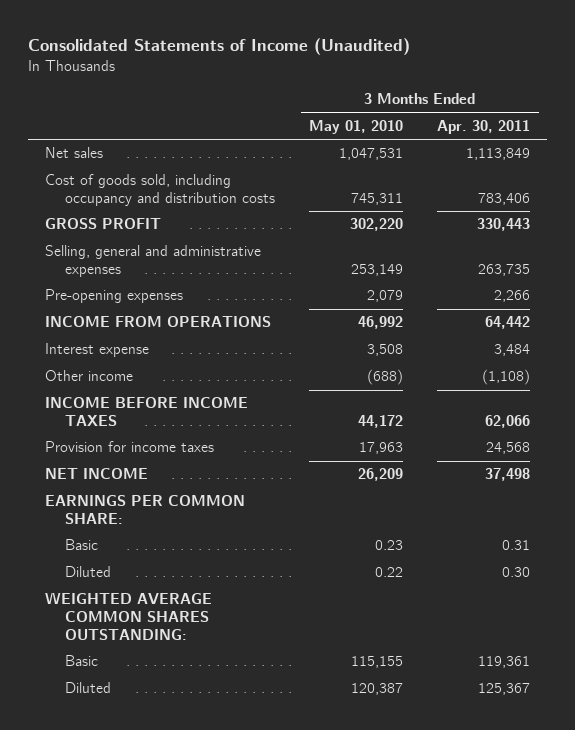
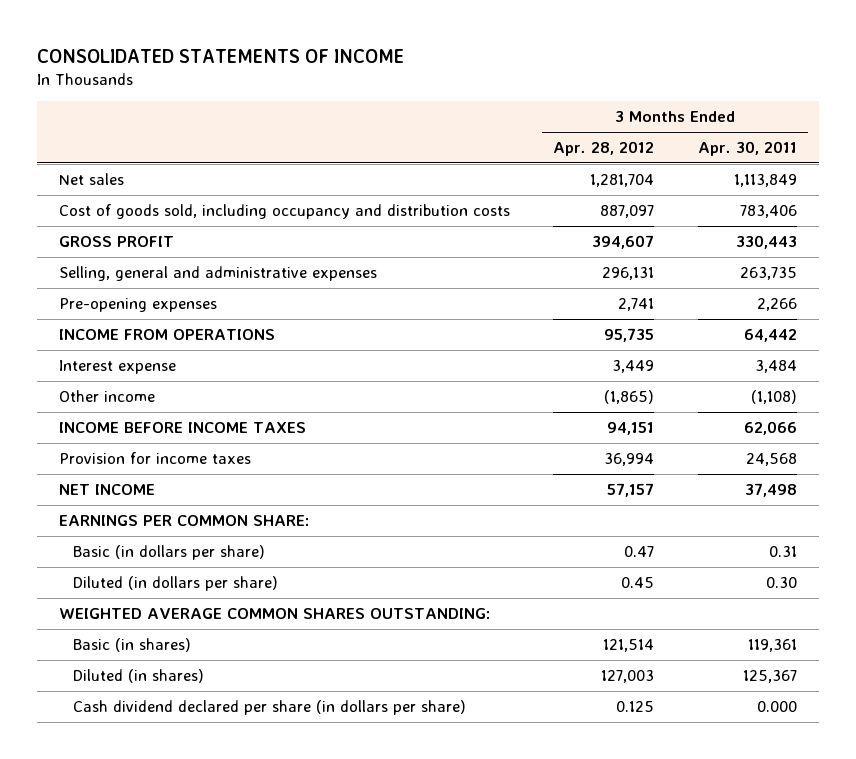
[27,37,410,55] Consolidated Statements of Income (Unaudited) -> [36,48,404,63] CONSOLIDATED STATEMENTS OF INCOME
[309,119,404,134] May 01, 2010 -> none
none -> [553,141,655,157] Apr. 28, 2012
[65,539,99,551] Basic -> [73,544,266,560] Basic (in dollars per share)
[65,566,112,578] Diluted -> [73,575,279,591] Diluted (in dollars per share)
[65,655,99,667] Basic -> [73,637,192,652] Basic (in shares)
[65,682,112,694] Diluted -> [73,668,205,683] Diluted (in shares)
none -> [73,699,467,715] Cash dividend declared per share (in dollars per share)

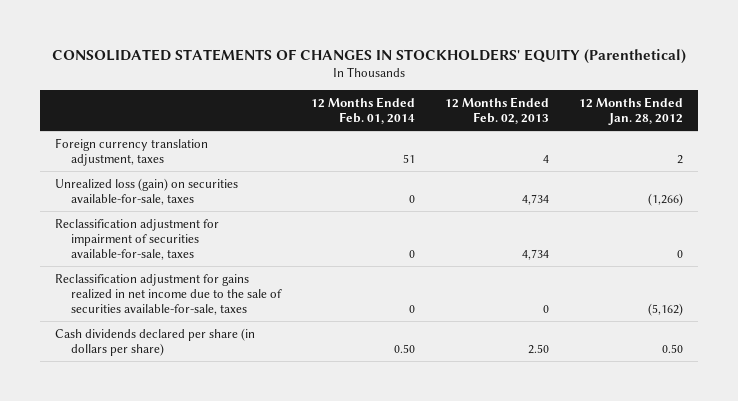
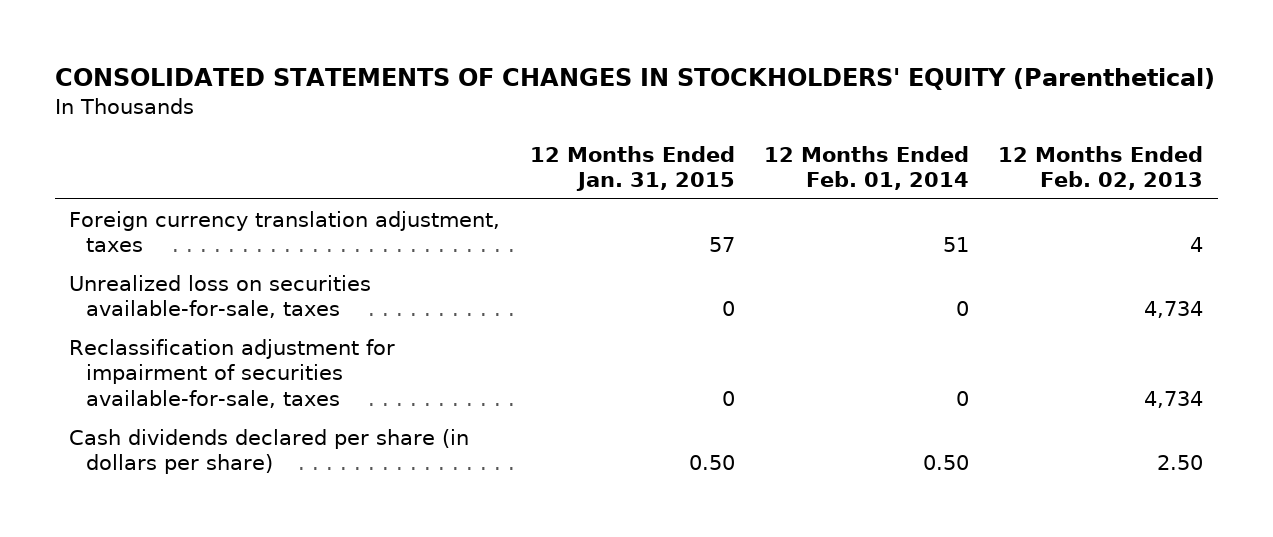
[578,96,683,125] 12 Months Ended Jan. 28, 2012 -> none
none -> [529,145,735,191] 12 Months Ended Jan. 31, 2015
[54,177,238,205] Unrealized loss (gain) on securities available-for-sale, taxes -> [69,274,372,319] Unrealized loss on securities available-for-sale, taxes
[54,273,282,315] Reclassification adjustment for gains realized in net income due to the sale of securities available-for-sale, taxes -> none

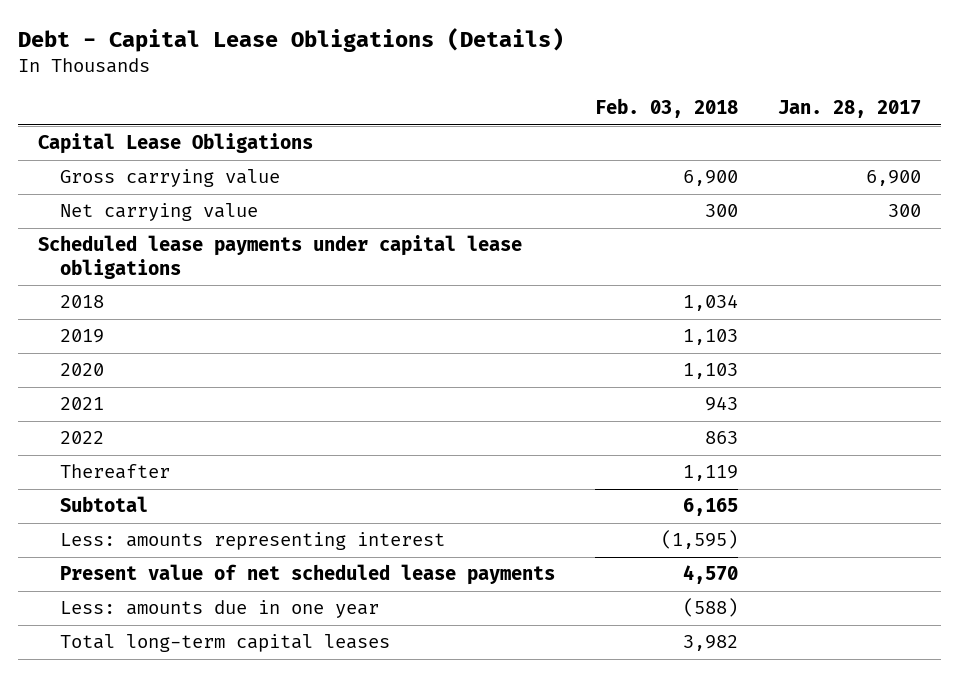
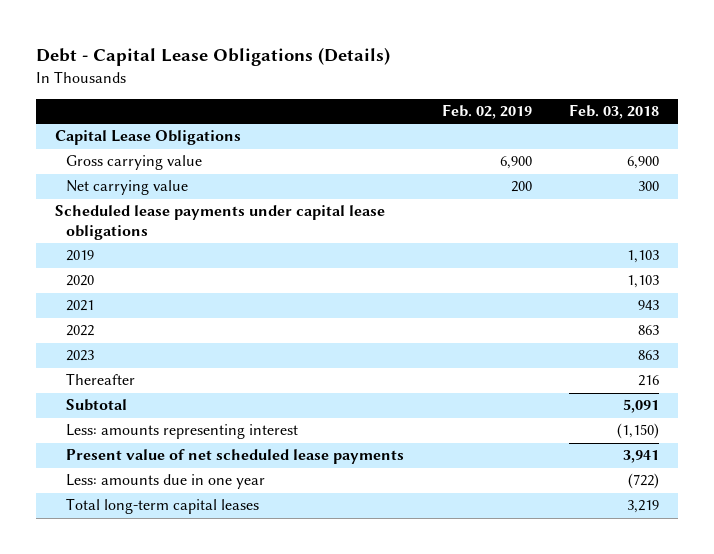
[778,100,922,119] Jan. 28, 2017 -> none
none -> [441,104,532,120] Feb. 02, 2019
[60,295,105,309] 2018 -> none
none -> [66,350,95,362] 2023
[683,465,739,482] 1,119 -> [638,375,660,387] 216
[683,498,739,517] 6,165 -> [623,399,660,414] 5,091
[661,530,739,550] (1,595) -> [617,423,660,440] (1,150)
[683,565,739,585] 4,570 -> [623,450,660,464] 3,941
[683,598,739,618] (588) -> [628,473,660,490] (722)
[683,635,739,652] 3,982 -> [627,500,660,514] 3,219

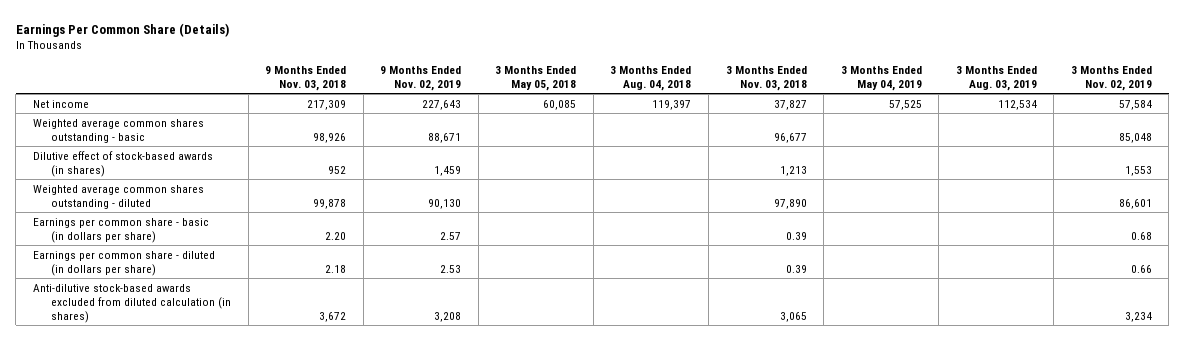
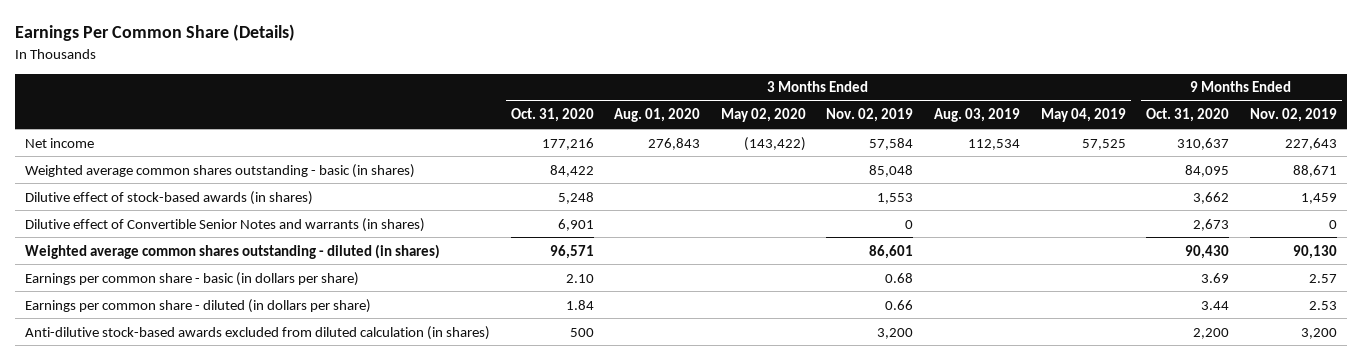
[265,65,347,91] 9 Months Ended Nov. 03, 2018 -> none
[495,65,577,91] 3 Months Ended May 05, 2018 -> none
[610,65,692,91] 3 Months Ended Aug. 04, 2018 -> none
[725,65,807,91] 3 Months Ended Nov. 03, 2018 -> none
none -> [510,108,594,123] Oct. 31, 2020
none -> [614,108,701,123] Aug. 01, 2020
none -> [720,108,806,123] May 02, 2020
none -> [1146,108,1230,123] Oct. 31, 2020
[32,118,204,143] Weighted average common shares outstanding - basic -> [25,163,416,178] Weighted average common shares outstanding - basic (in shares)
none -> [25,217,426,232] Dilutive effect of Convertible Senior Notes and warrants (in shares)
[32,184,204,209] Weighted average common shares outstanding - diluted -> [25,243,441,259] Weighted average common shares outstanding - diluted (in shares)
[434,311,462,322] 3,208 -> [1300,327,1337,339] 3,200
[1124,311,1152,322] 3,234 -> [877,327,914,339] 3,200

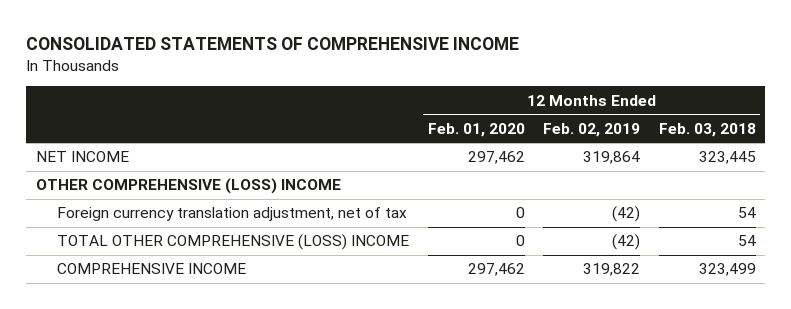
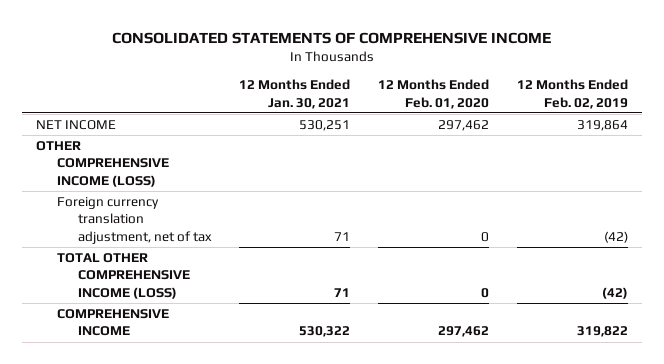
[658,122,756,137] Feb. 03, 2018 -> none
none -> [238,79,350,109] 12 Months Ended Jan. 30, 2021
[35,178,341,195] OTHER COMPREHENSIVE (LOSS) INCOME -> [35,141,169,187] OTHER COMPREHENSIVE INCOME (LOSS)
[57,234,410,251] TOTAL OTHER COMPREHENSIVE (LOSS) INCOME -> [56,253,190,299] TOTAL OTHER COMPREHENSIVE INCOME (LOSS)

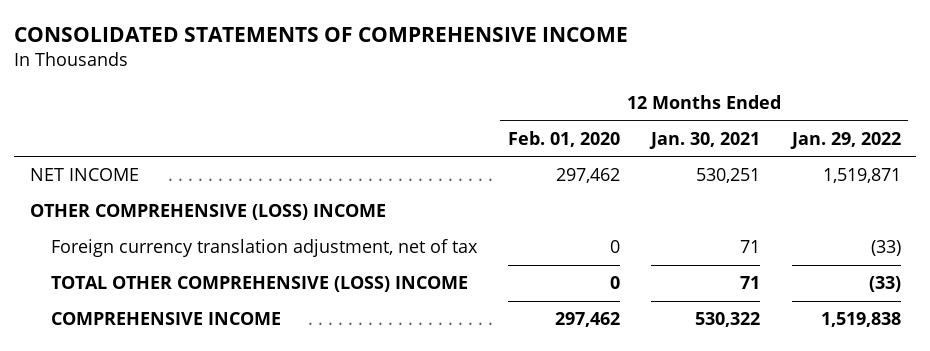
[517,79,629,109] 12 Months Ended Feb. 02, 2019 -> none
none -> [789,131,901,149] Jan. 29, 2022
[35,141,169,187] OTHER COMPREHENSIVE INCOME (LOSS) -> [29,204,386,221] OTHER COMPREHENSIVE (LOSS) INCOME
[56,253,190,299] TOTAL OTHER COMPREHENSIVE INCOME (LOSS) -> [51,276,469,293] TOTAL OTHER COMPREHENSIVE (LOSS) INCOME

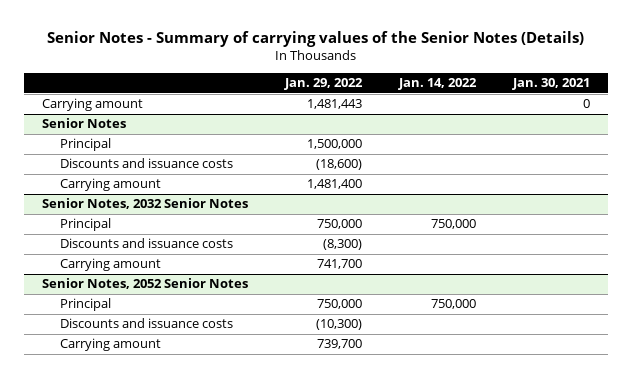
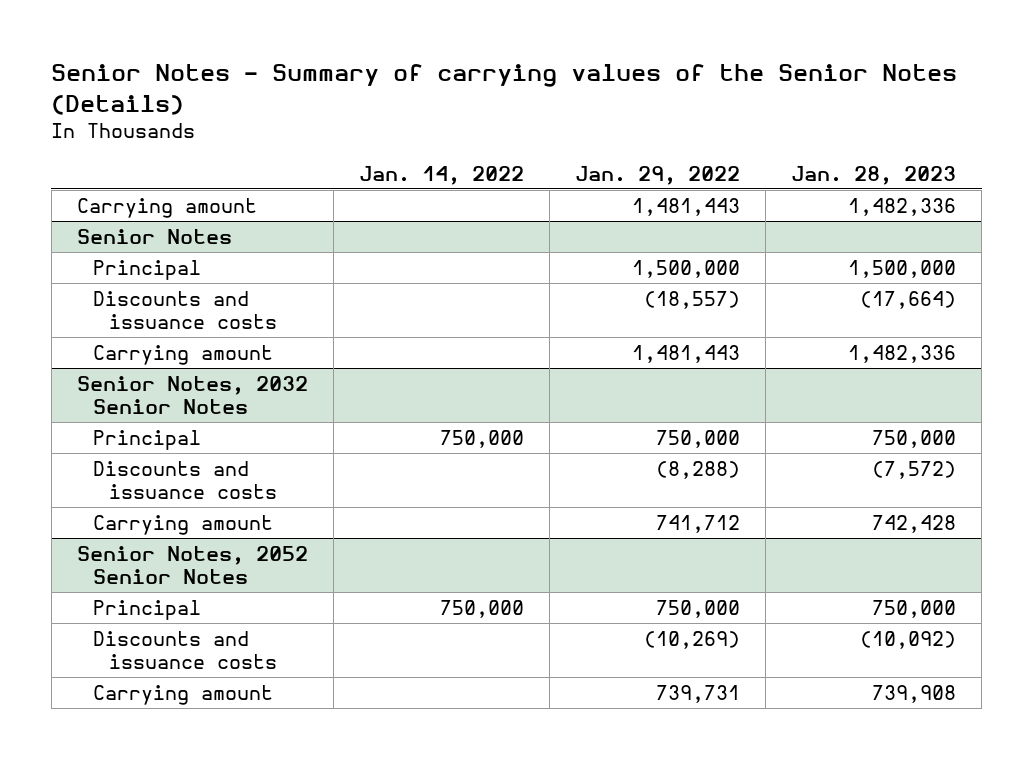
[511,78,590,91] Jan. 30, 2021 -> none
none -> [791,165,957,185] Jan. 28, 2023
[316,159,363,171] (18,600) -> [643,291,740,310] (18,557)
[307,179,363,190] 1,481,400 -> [631,345,740,364] 1,481,443
[323,239,363,251] (8,300) -> [655,461,740,480] (8,288)
[317,259,363,270] 741,700 -> [655,515,740,534] 741,712
[316,319,363,331] (10,300) -> [643,631,740,650] (10,269)
[317,339,363,350] 739,700 -> [655,685,740,704] 739,731

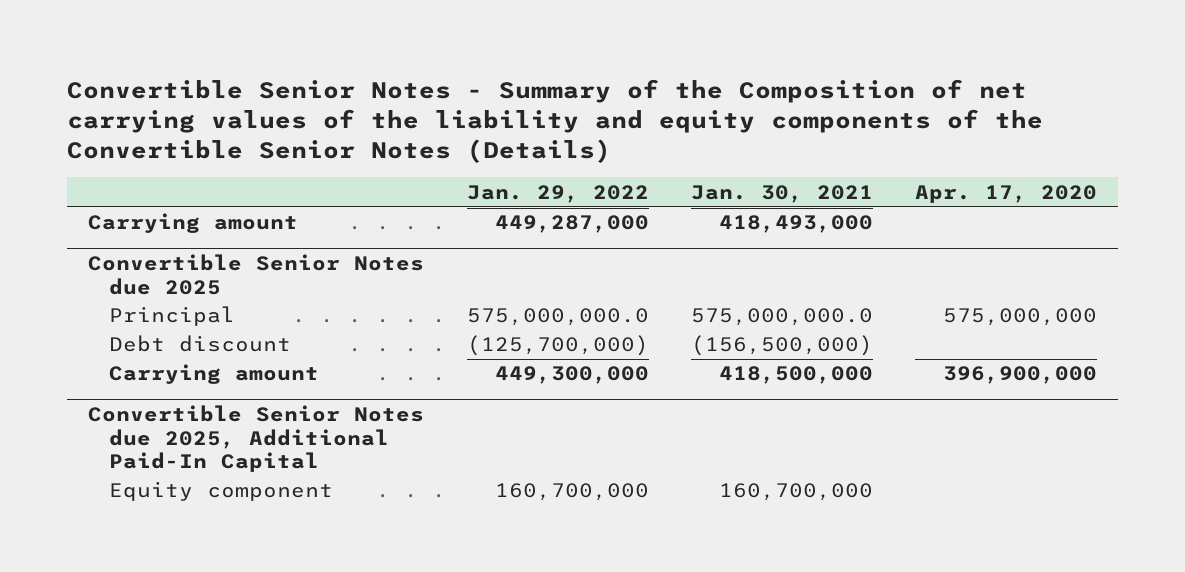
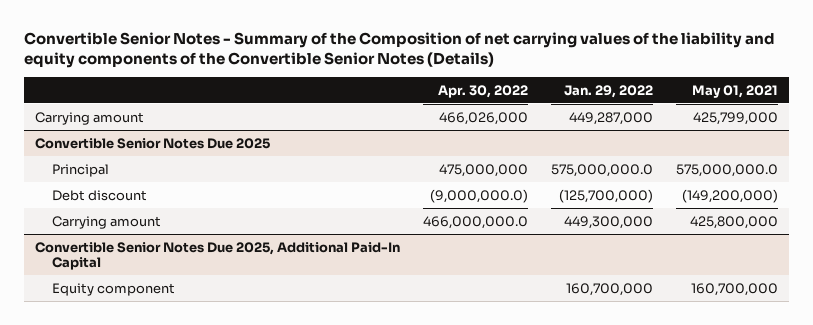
[690,184,873,203] Jan. 30, 2021 -> none
[914,184,1097,203] Apr. 17, 2020 -> none
none -> [438,84,529,98] Apr. 30, 2022
none -> [691,84,778,98] May 01, 2021
[88,254,425,295] Convertible Senior Notes due 2025 -> [35,137,271,149] Convertible Senior Notes Due 2025
[88,405,425,473] Convertible Senior Notes due 2025, Additional Paid-In Capital -> [35,241,401,270] Convertible Senior Notes Due 2025, Additional Paid-In Capital

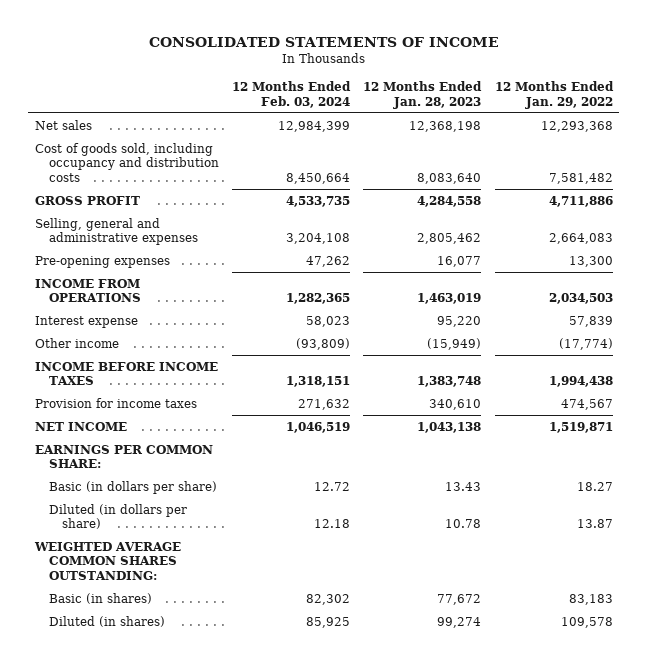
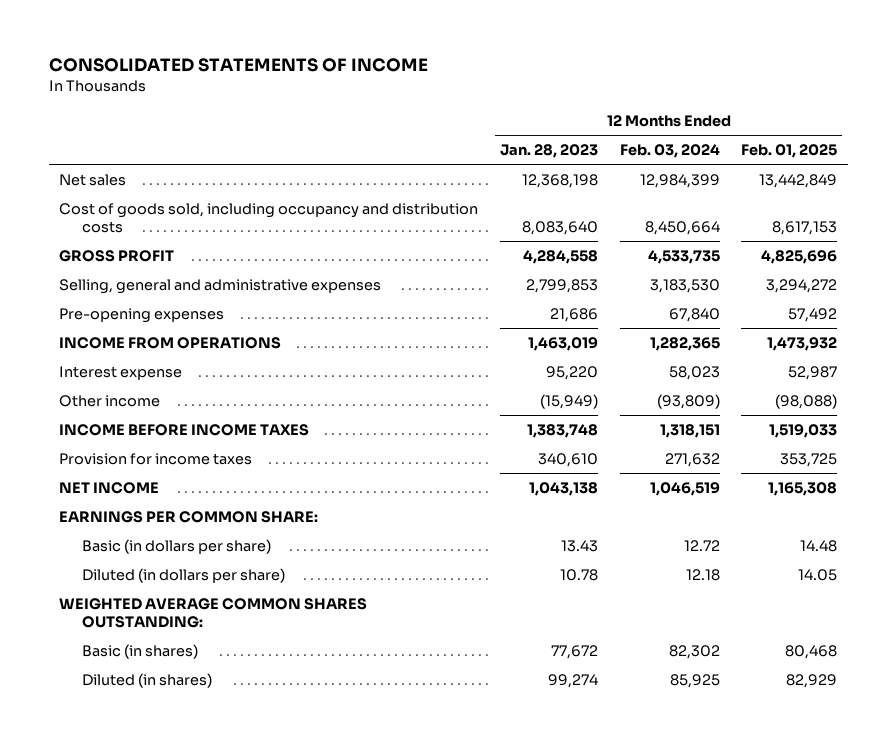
[494,81,614,109] 12 Months Ended Jan. 29, 2022 -> none
none -> [741,144,838,159] Feb. 01, 2025
[285,233,350,245] 3,204,108 -> [649,278,720,293] 3,183,530
[417,233,482,245] 2,805,462 -> [525,278,598,293] 2,799,853
[305,255,350,267] 47,262 -> [668,307,720,322] 67,840
[437,255,482,267] 16,077 -> [549,307,598,322] 21,686

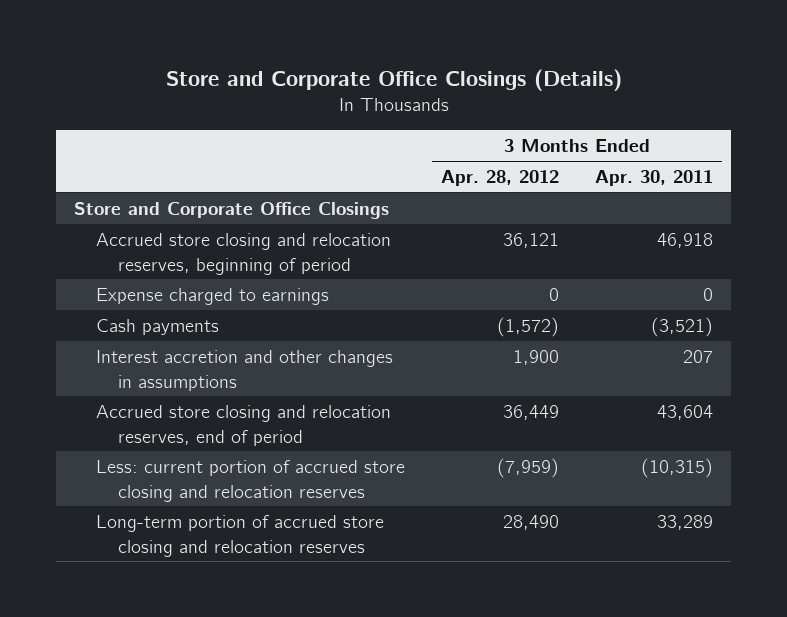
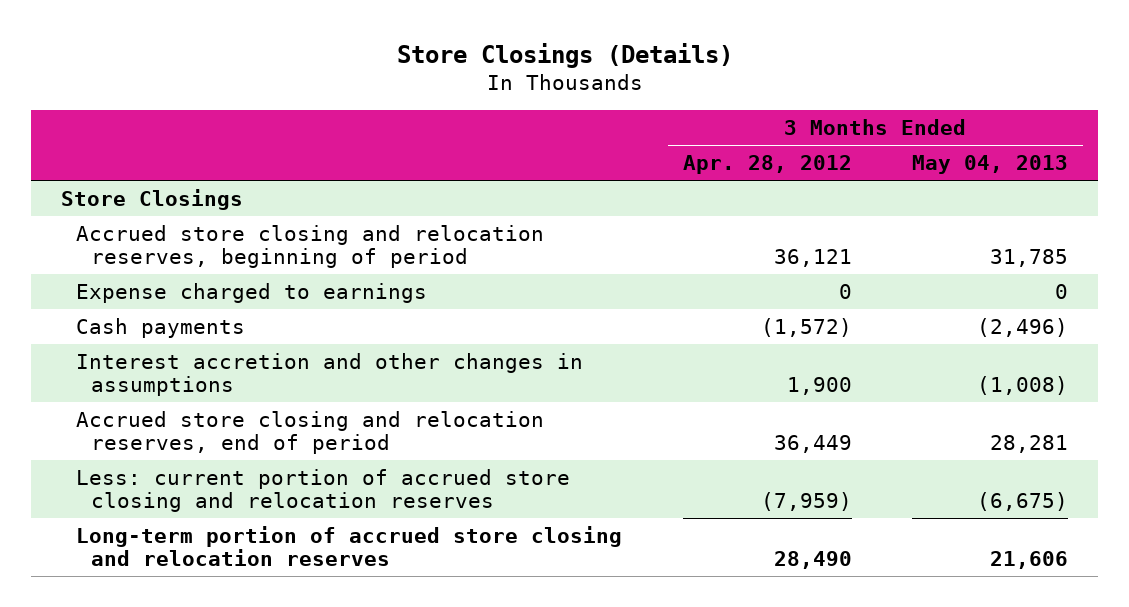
[165,68,622,91] Store and Corporate Office Closings (Details) -> [396,42,733,68] Store Closings (Details)
[595,169,714,186] Apr. 30, 2011 -> none
none -> [912,155,1069,175] May 04, 2013
[74,201,390,219] Store and Corporate Office Closings -> [61,188,244,210] Store Closings

